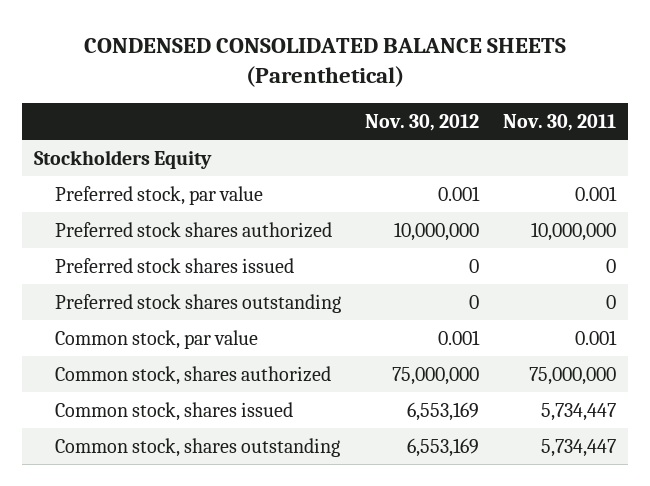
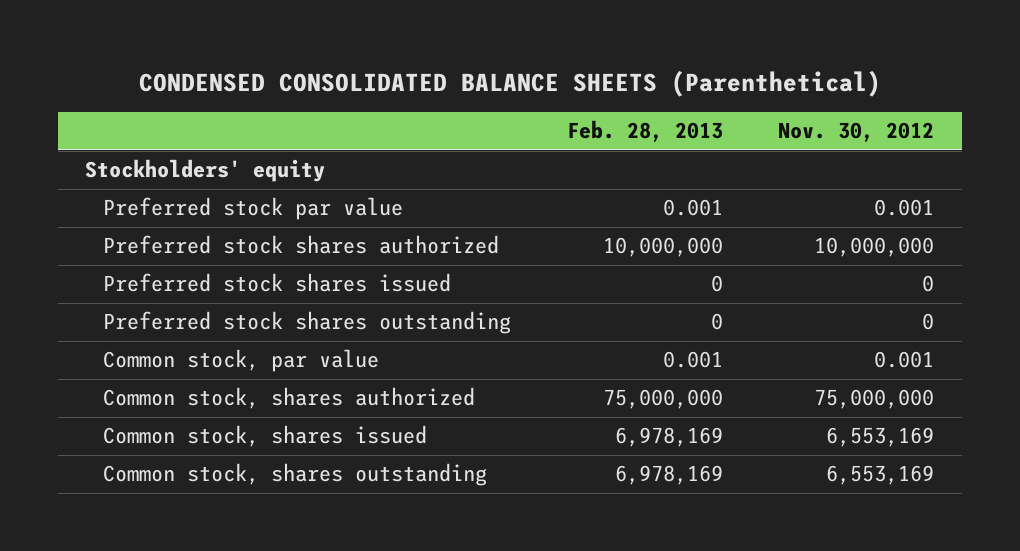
[502,114,616,132] Nov. 30, 2011 -> none
none -> [566,120,723,143] Feb. 28, 2013
[34,149,213,169] Stockholders Equity -> [85,159,326,183] Stockholders' equity
[54,185,263,205] Preferred stock, par value -> [103,197,404,221] Preferred stock par value

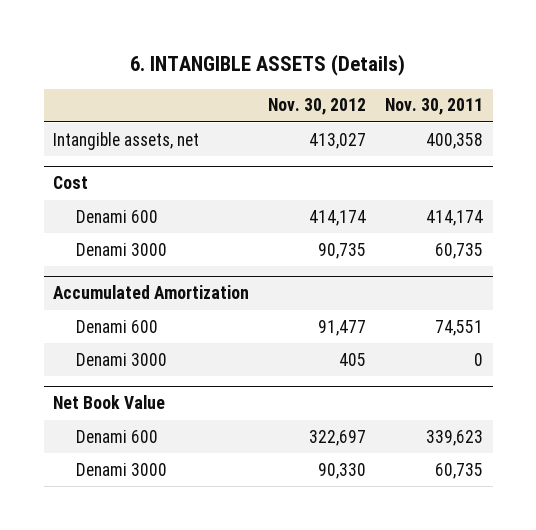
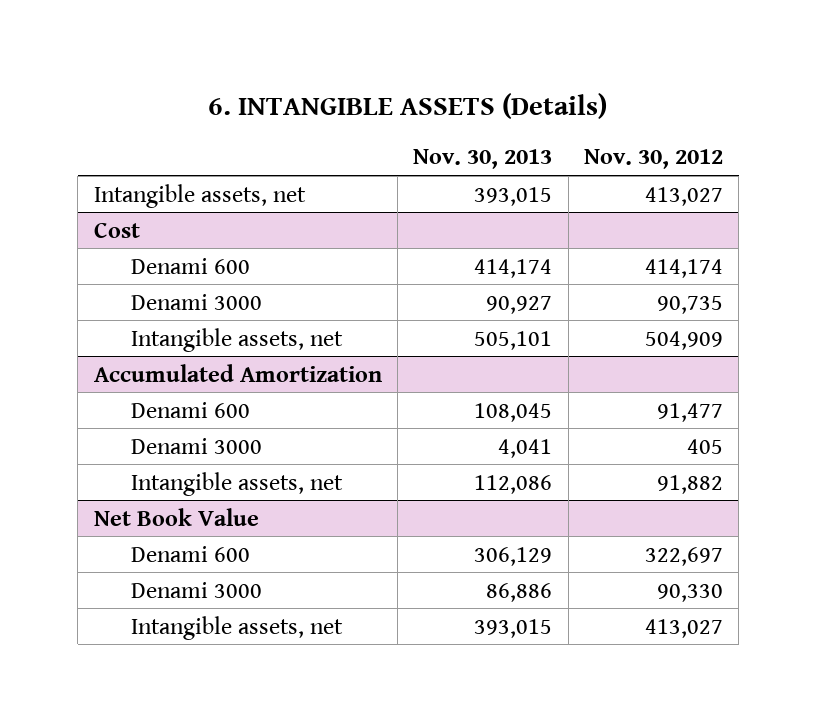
[385,98,484,116] Nov. 30, 2011 -> none
none -> [413,149,553,170] Nov. 30, 2013
none -> [130,327,343,352] Intangible assets, net
none -> [130,471,343,496] Intangible assets, net
none -> [130,615,343,640] Intangible assets, net

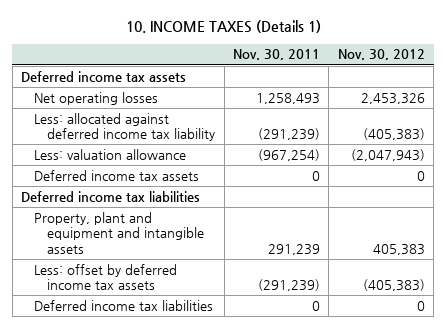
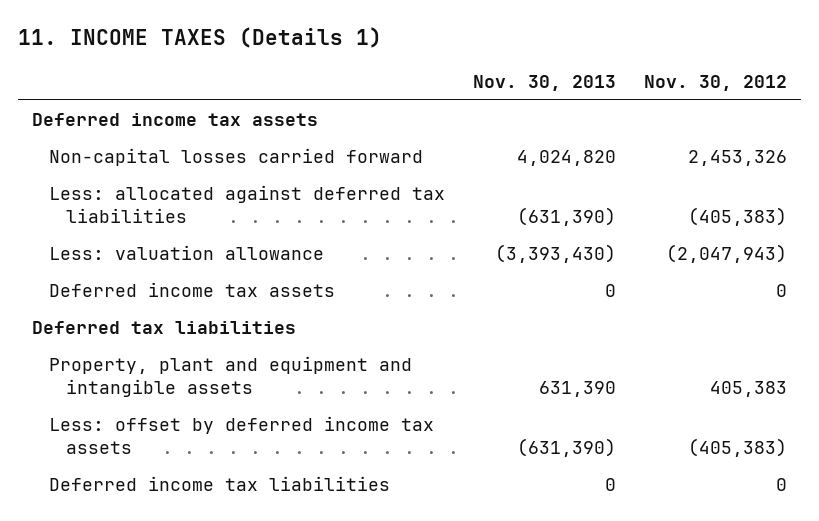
[125,20,321,34] 10. INCOME TAXES (Details 1) -> [17,27,382,49] 11. INCOME TAXES (Details 1)
[233,49,321,61] Nov. 30, 2011 -> none
none -> [473,75,617,92] Nov. 30, 2013
[34,91,159,105] Net operating losses -> [49,147,424,166] Non-capital losses carried forward
[34,112,216,142] Less: allocated against deferred income tax liability -> [49,184,446,223] Less: allocated against deferred tax liabilities
[21,190,201,202] Deferred income tax liabilities -> [31,320,296,334] Deferred tax liabilities

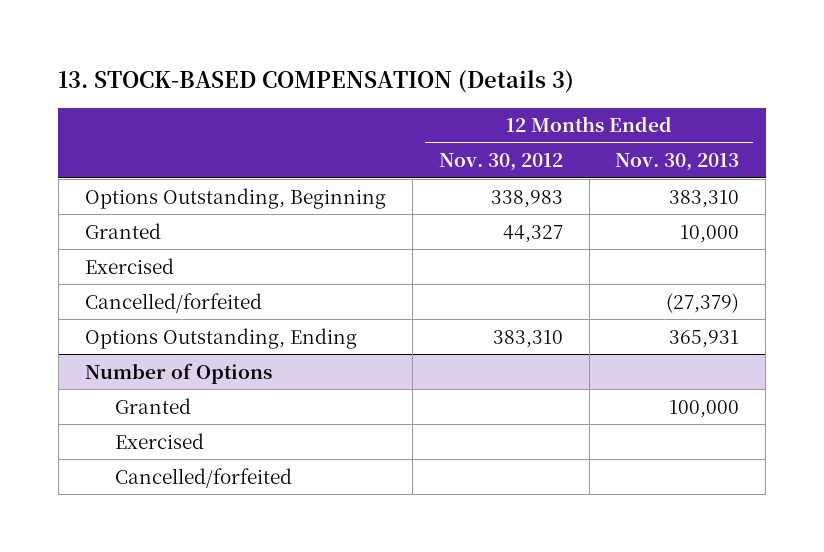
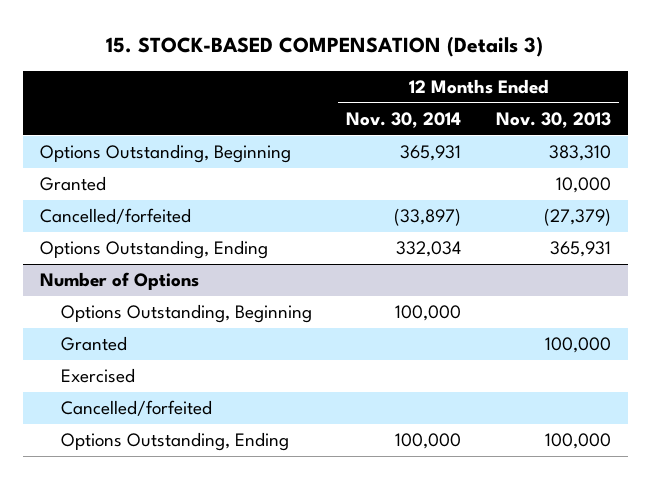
[58,70,575,94] 13. STOCK-BASED COMPENSATION (Details 3) -> [106,35,544,57] 15. STOCK-BASED COMPENSATION (Details 3)
[438,153,563,172] Nov. 30, 2012 -> none
none -> [346,111,462,128] Nov. 30, 2014
[84,257,174,274] Exercised -> none
none -> [60,304,312,324] Options Outstanding, Beginning
none -> [60,432,289,452] Options Outstanding, Ending

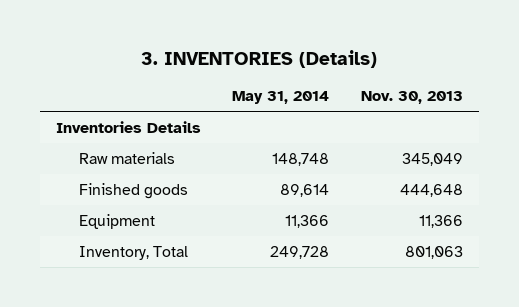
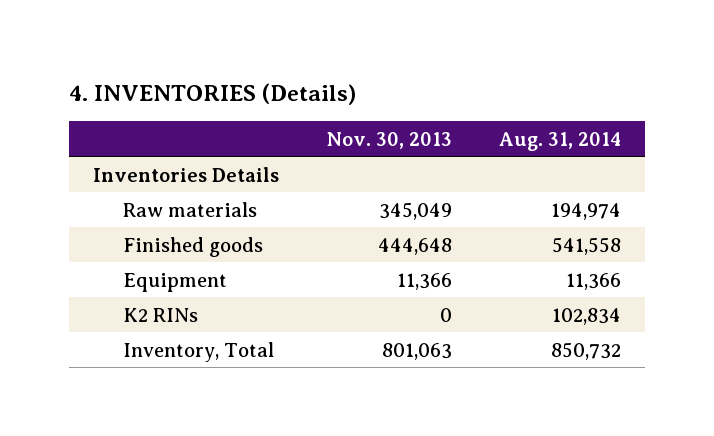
[141,49,378,68] 3. INVENTORIES (Details) -> [69,82,357,105] 4. INVENTORIES (Details)
[232,91,330,105] May 31, 2014 -> none
none -> [498,131,621,151] Aug. 31, 2014
none -> [122,307,198,322] K2 RINs

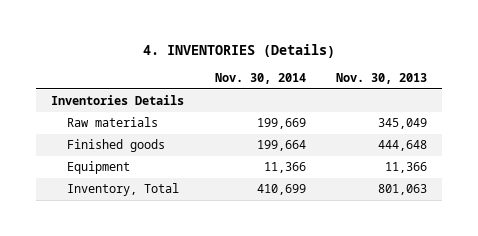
[498,131,621,151] Aug. 31, 2014 -> none
none -> [214,72,306,84] Nov. 30, 2014
[122,307,198,322] K2 RINs -> none

